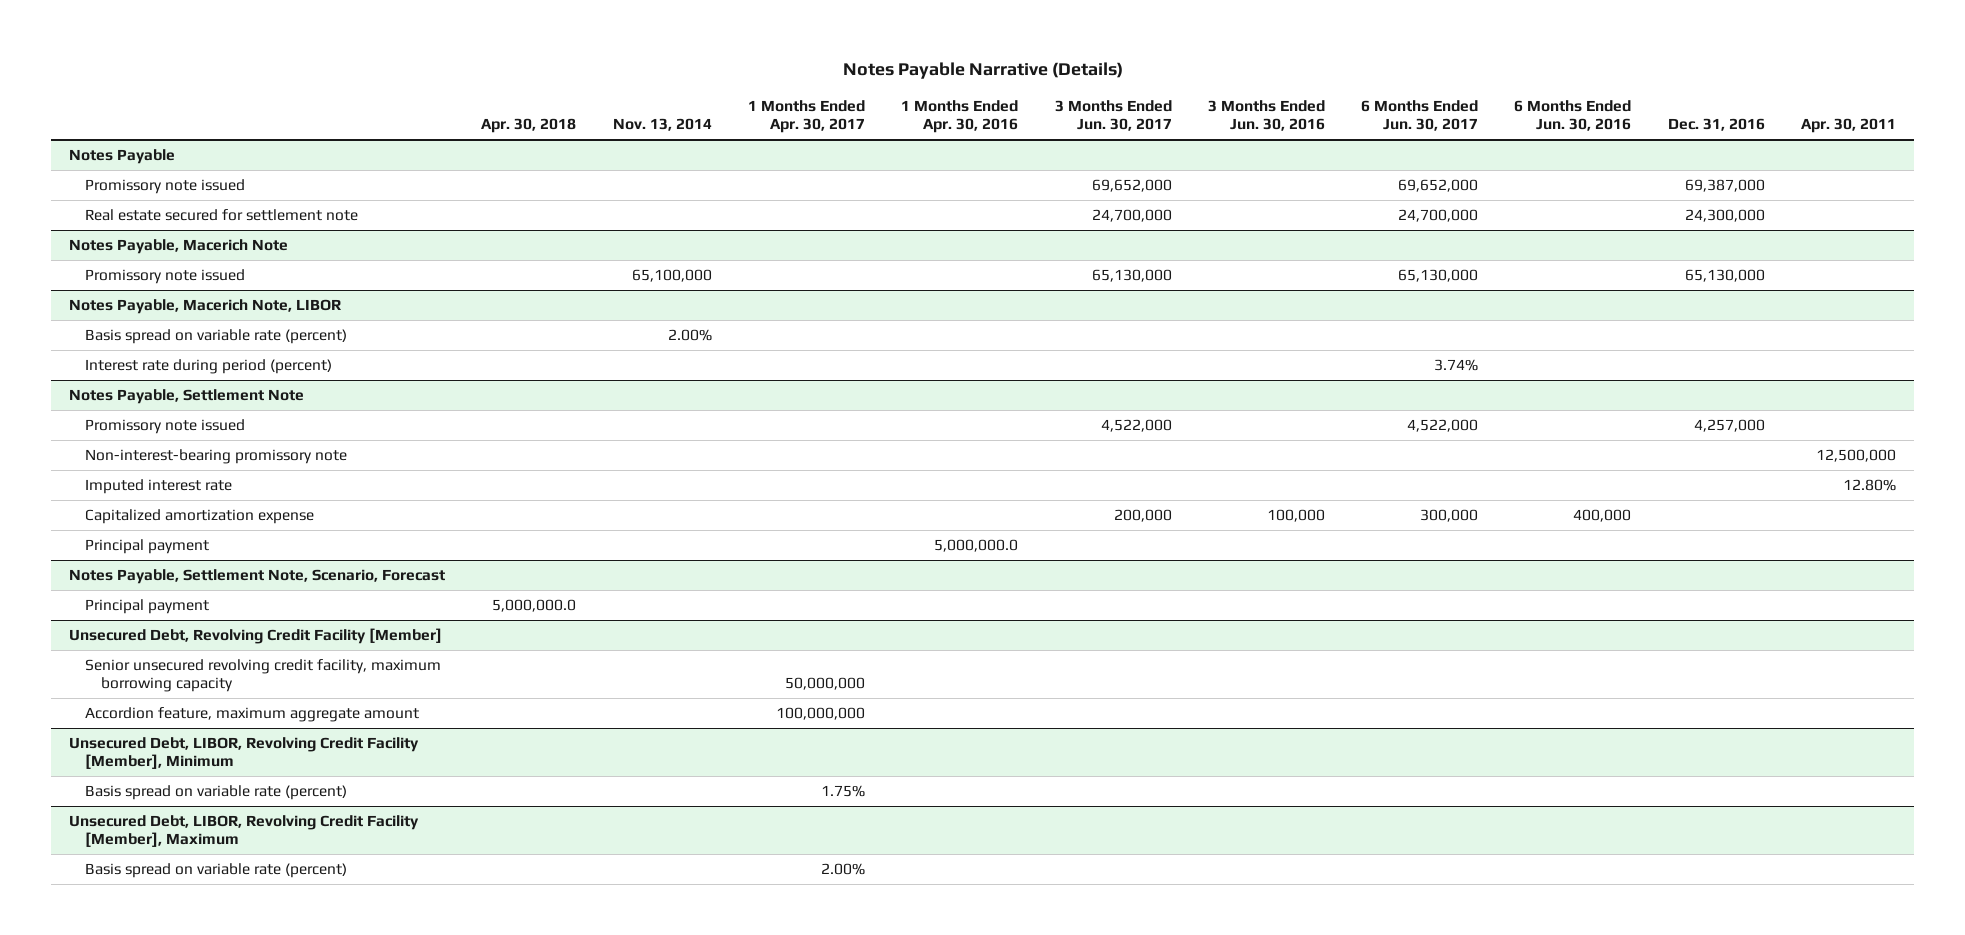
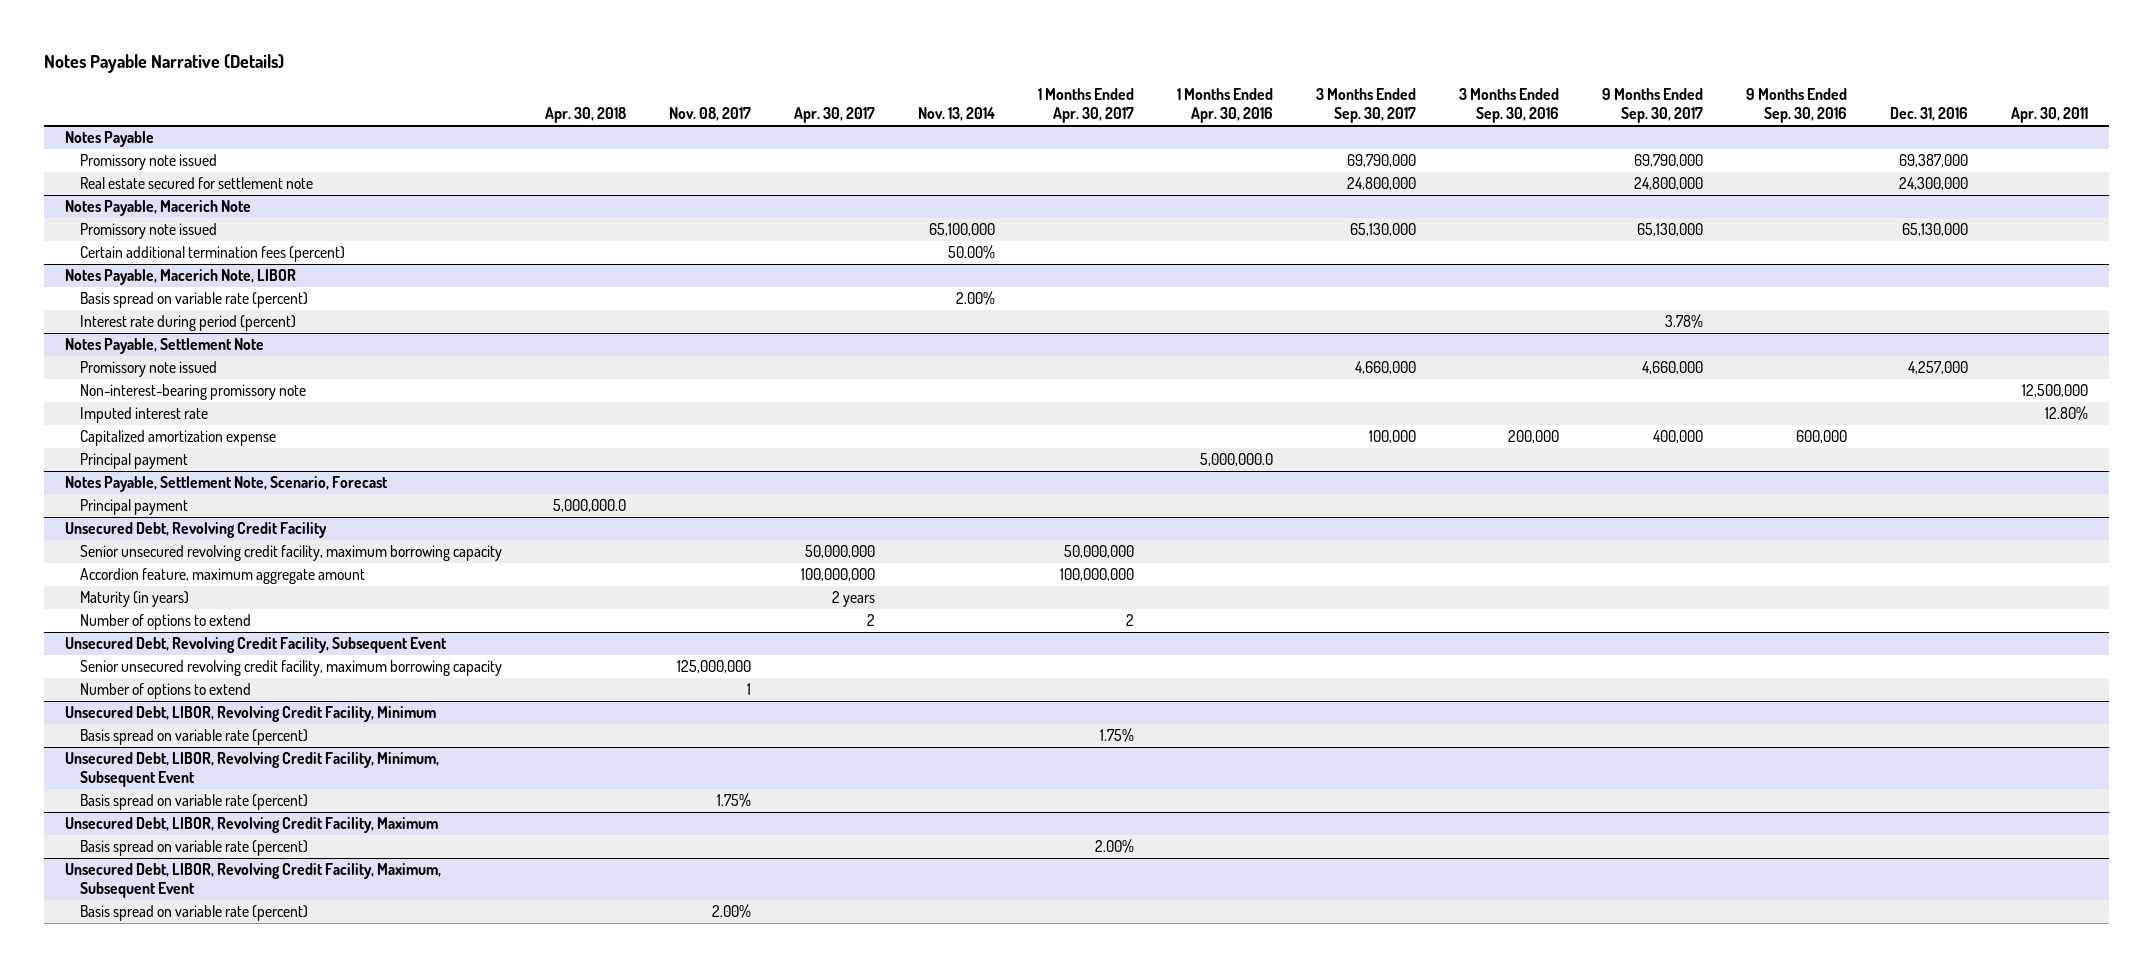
[1054,99,1172,132] 3 Months Ended Jun. 30, 2017 -> none
[1207,99,1325,132] 3 Months Ended Jun. 30, 2016 -> none
[1361,99,1479,132] 6 Months Ended Jun. 30, 2017 -> none
[1514,99,1632,132] 6 Months Ended Jun. 30, 2016 -> none
none -> [669,107,752,122] Nov. 08, 2017
none -> [794,107,876,124] Apr. 30, 2017
none -> [1315,88,1416,124] 3 Months Ended Sep. 30, 2017
none -> [1458,88,1559,124] 3 Months Ended Sep. 30, 2016
none -> [1601,88,1703,124] 9 Months Ended Sep. 30, 2017
none -> [1745,88,1847,124] 9 Months Ended Sep. 30, 2016
none -> [80,246,346,263] Certain additional termination fees (percent)
[69,627,443,644] Unsecured Debt, Revolving Credit Facility [Member] -> [64,522,327,539] Unsecured Debt, Revolving Credit Facility
none -> [80,591,190,608] Maturity (in years)
none -> [80,614,252,631] Number of options to extend
none -> [64,637,447,654] Unsecured Debt, Revolving Credit Facility, Subsequent Event
none -> [80,660,503,677] Senior unsecured revolving credit facility, maximum borrowing capacity
none -> [80,683,252,700] Number of options to extend
[69,736,420,770] Unsecured Debt, LIBOR, Revolving Credit Facility [Member], Minimum -> [64,706,436,723] Unsecured Debt, LIBOR, Revolving Credit Facility, Minimum
none -> [64,752,439,788] Unsecured Debt, LIBOR, Revolving Credit Facility, Minimum, Subsequent Event
none -> [80,794,309,811] Basis spread on variable rate (percent)
[69,814,420,848] Unsecured Debt, LIBOR, Revolving Credit Facility [Member], Maximum -> [64,817,438,834] Unsecured Debt, LIBOR, Revolving Credit Facility, Maximum
none -> [64,863,441,899] Unsecured Debt, LIBOR, Revolving Credit Facility, Maximum, Subsequent Event
none -> [80,905,309,922] Basis spread on variable rate (percent)

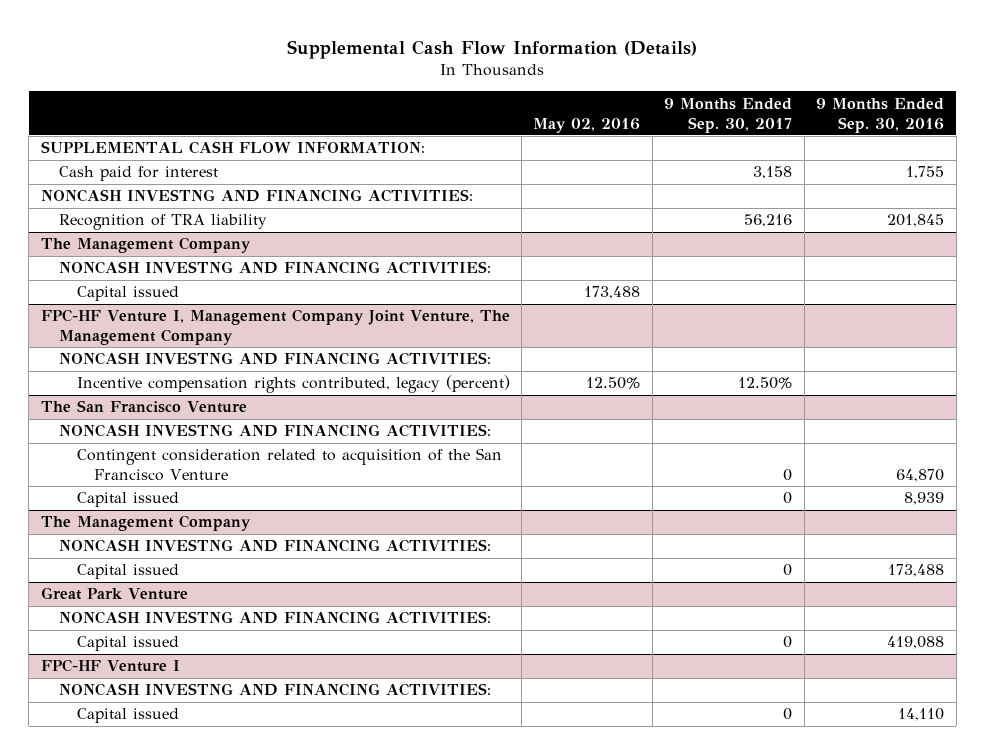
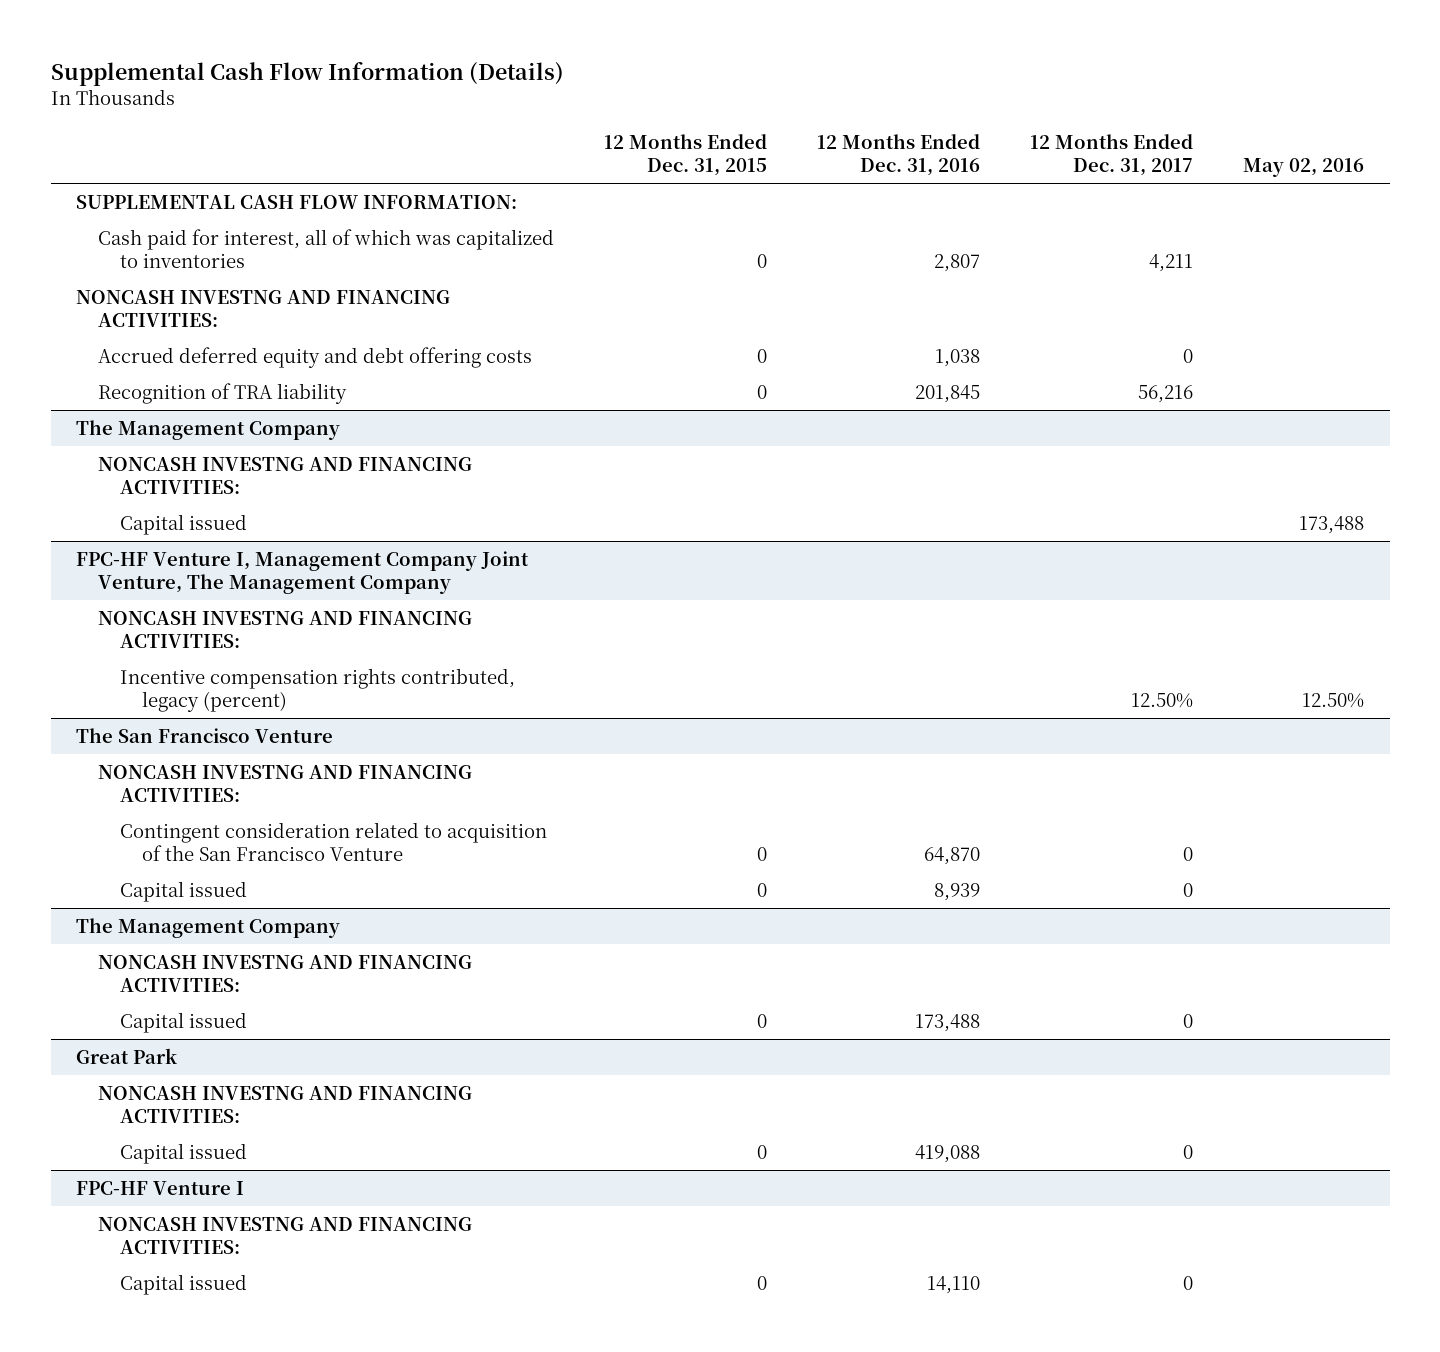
[664,97,793,133] 9 Months Ended Sep. 30, 2017 -> none
[816,97,945,133] 9 Months Ended Sep. 30, 2016 -> none
none -> [603,133,767,177] 12 Months Ended Dec. 31, 2015
none -> [817,133,981,177] 12 Months Ended Dec. 31, 2016
none -> [1030,133,1194,177] 12 Months Ended Dec. 31, 2017
[58,166,218,182] Cash paid for interest -> [97,228,554,269] Cash paid for interest, all of which was capitalized to inventories
none -> [97,346,532,368] Accrued deferred equity and debt offering costs
[40,587,188,601] Great Park Venture -> [75,1047,177,1064] Great Park

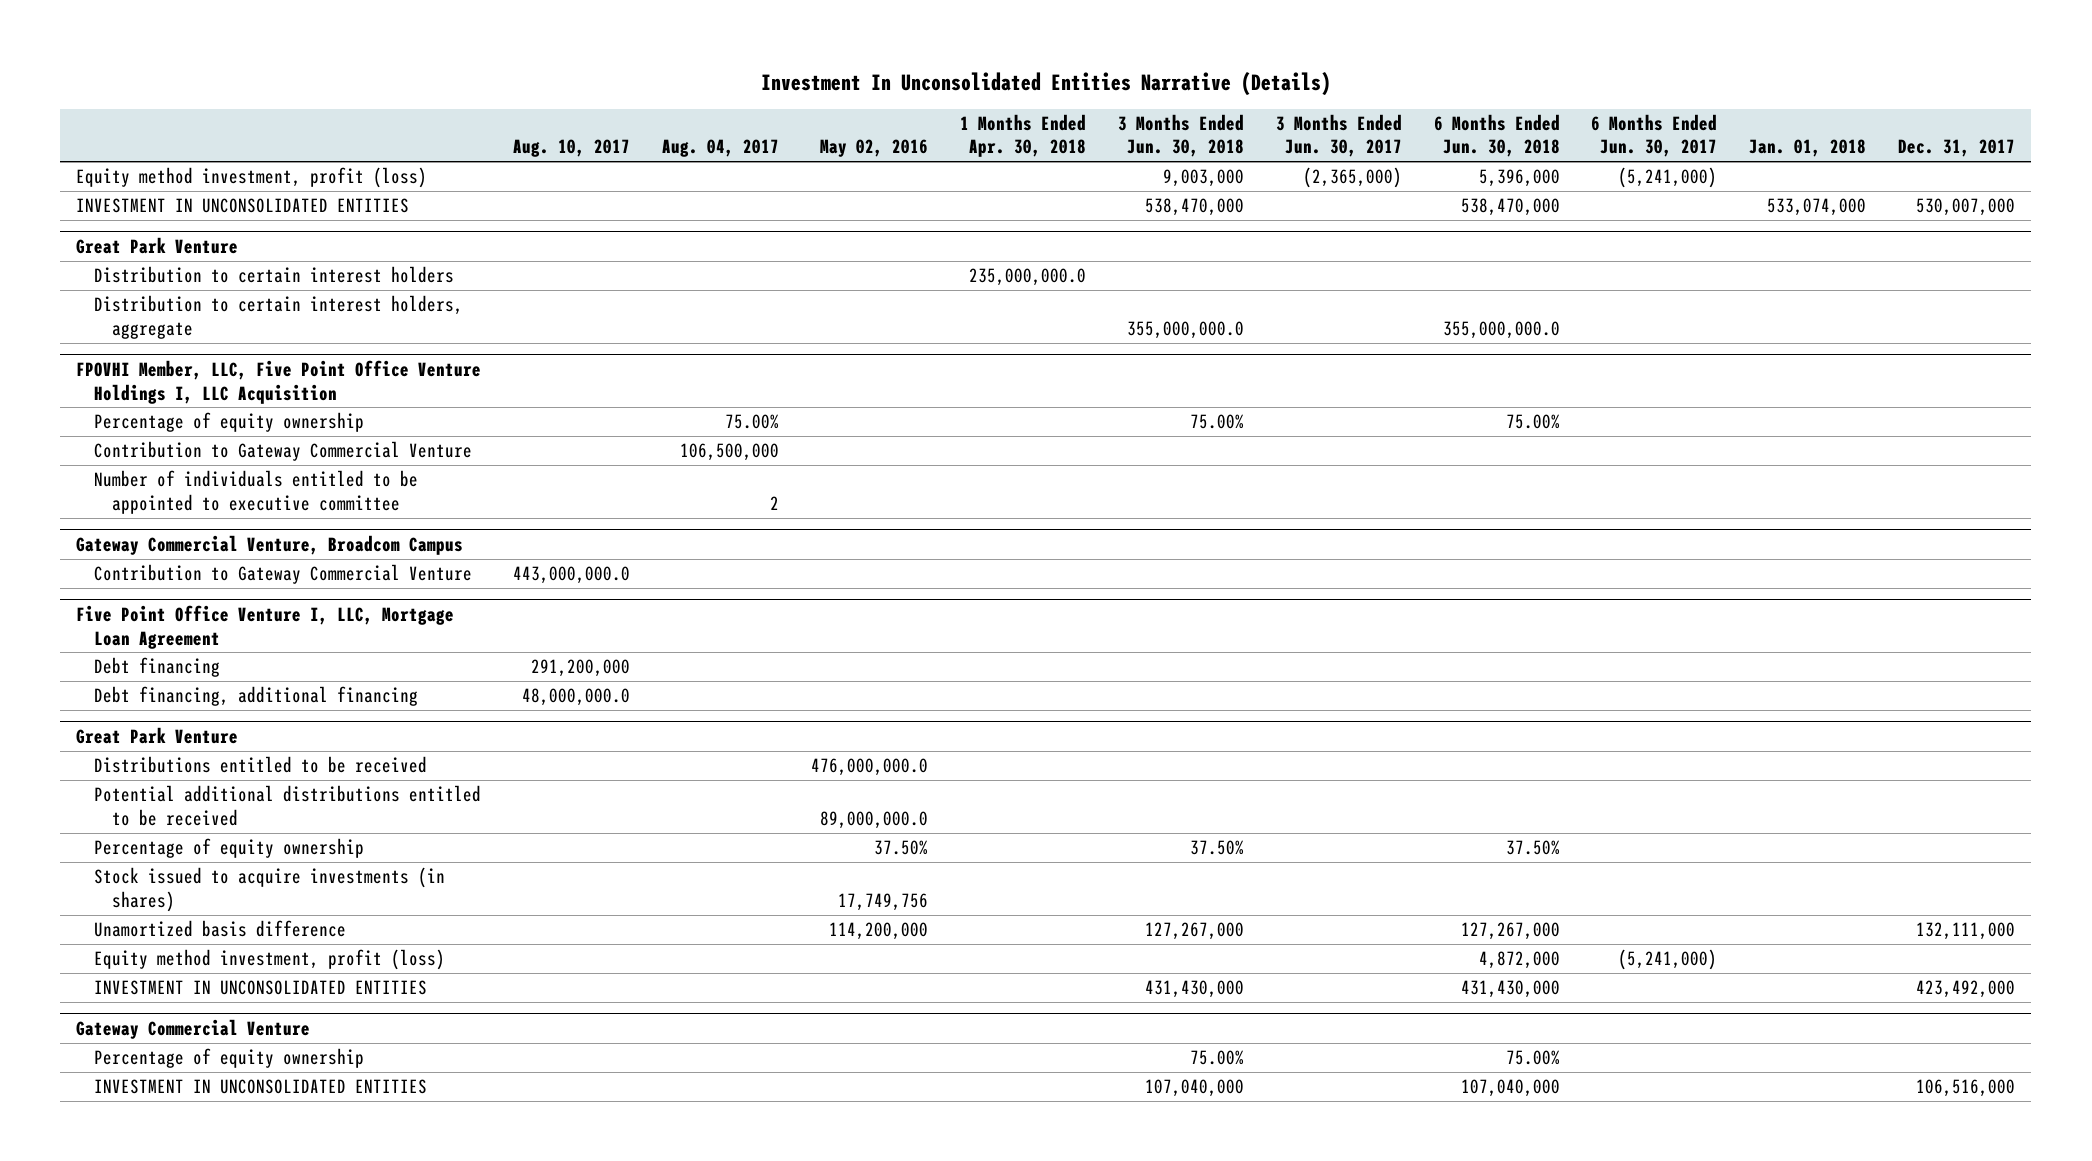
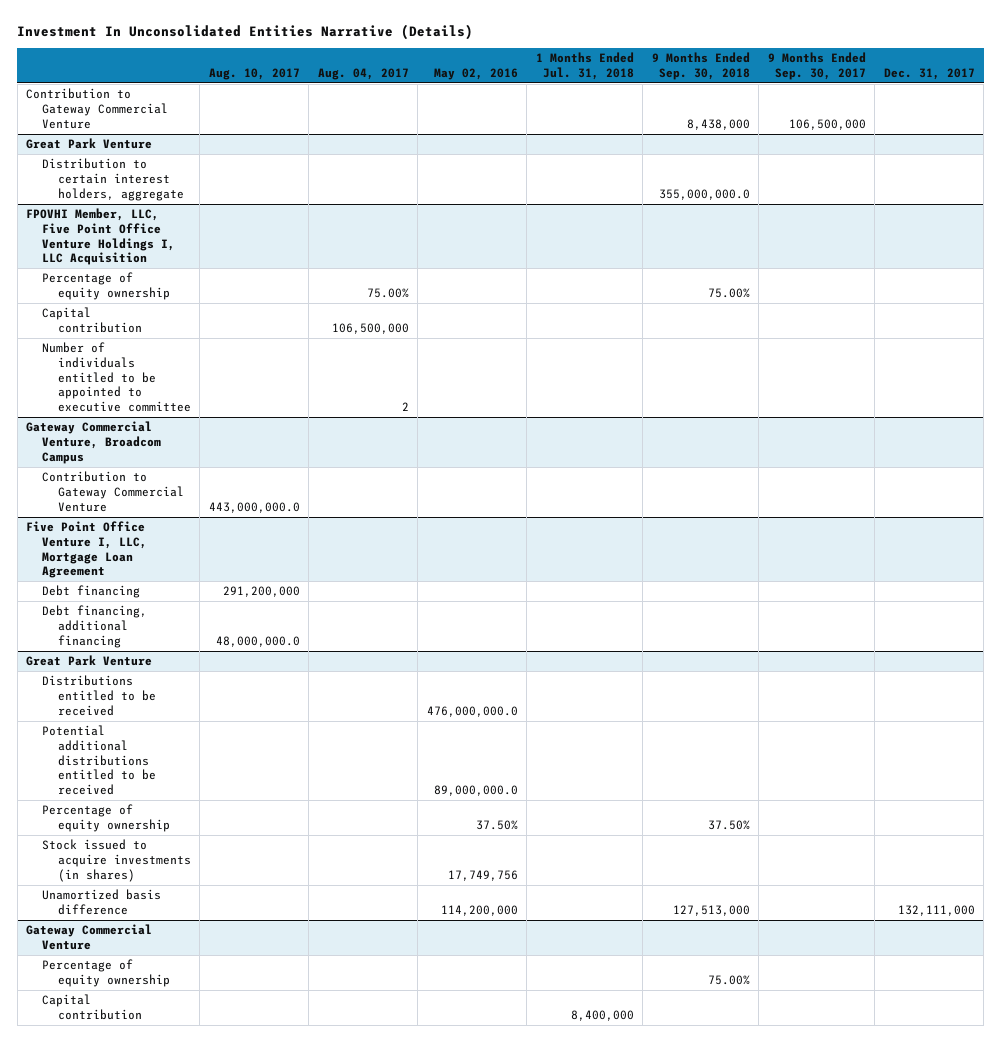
[959,113,1086,158] 1 Months Ended Apr. 30, 2018 -> none
[1117,113,1244,158] 3 Months Ended Jun. 30, 2018 -> none
[1275,113,1402,158] 3 Months Ended Jun. 30, 2017 -> none
[1433,113,1560,158] 6 Months Ended Jun. 30, 2018 -> none
[1591,113,1718,158] 6 Months Ended Jun. 30, 2017 -> none
[1749,139,1867,158] Jan. 01, 2018 -> none
none -> [535,52,634,80] 1 Months Ended Jul. 31, 2018
none -> [651,52,750,80] 9 Months Ended Sep. 30, 2018
none -> [767,52,866,80] 9 Months Ended Sep. 30, 2017
[76,167,428,189] Equity method investment, profit (loss) -> none
[76,198,410,214] INVESTMENT IN UNCONSOLIDATED ENTITIES -> none
none -> [26,88,169,129] Contribution to Gateway Commercial Venture
[93,266,454,284] Distribution to certain interest holders -> none
[93,441,472,462] Contribution to Gateway Commercial Venture -> [42,307,142,334] Capital contribution
[93,949,445,971] Equity method investment, profit (loss) -> none
[93,980,427,996] INVESTMENT IN UNCONSOLIDATED ENTITIES -> none
[93,1079,427,1095] INVESTMENT IN UNCONSOLIDATED ENTITIES -> none
none -> [42,994,142,1021] Capital contribution

